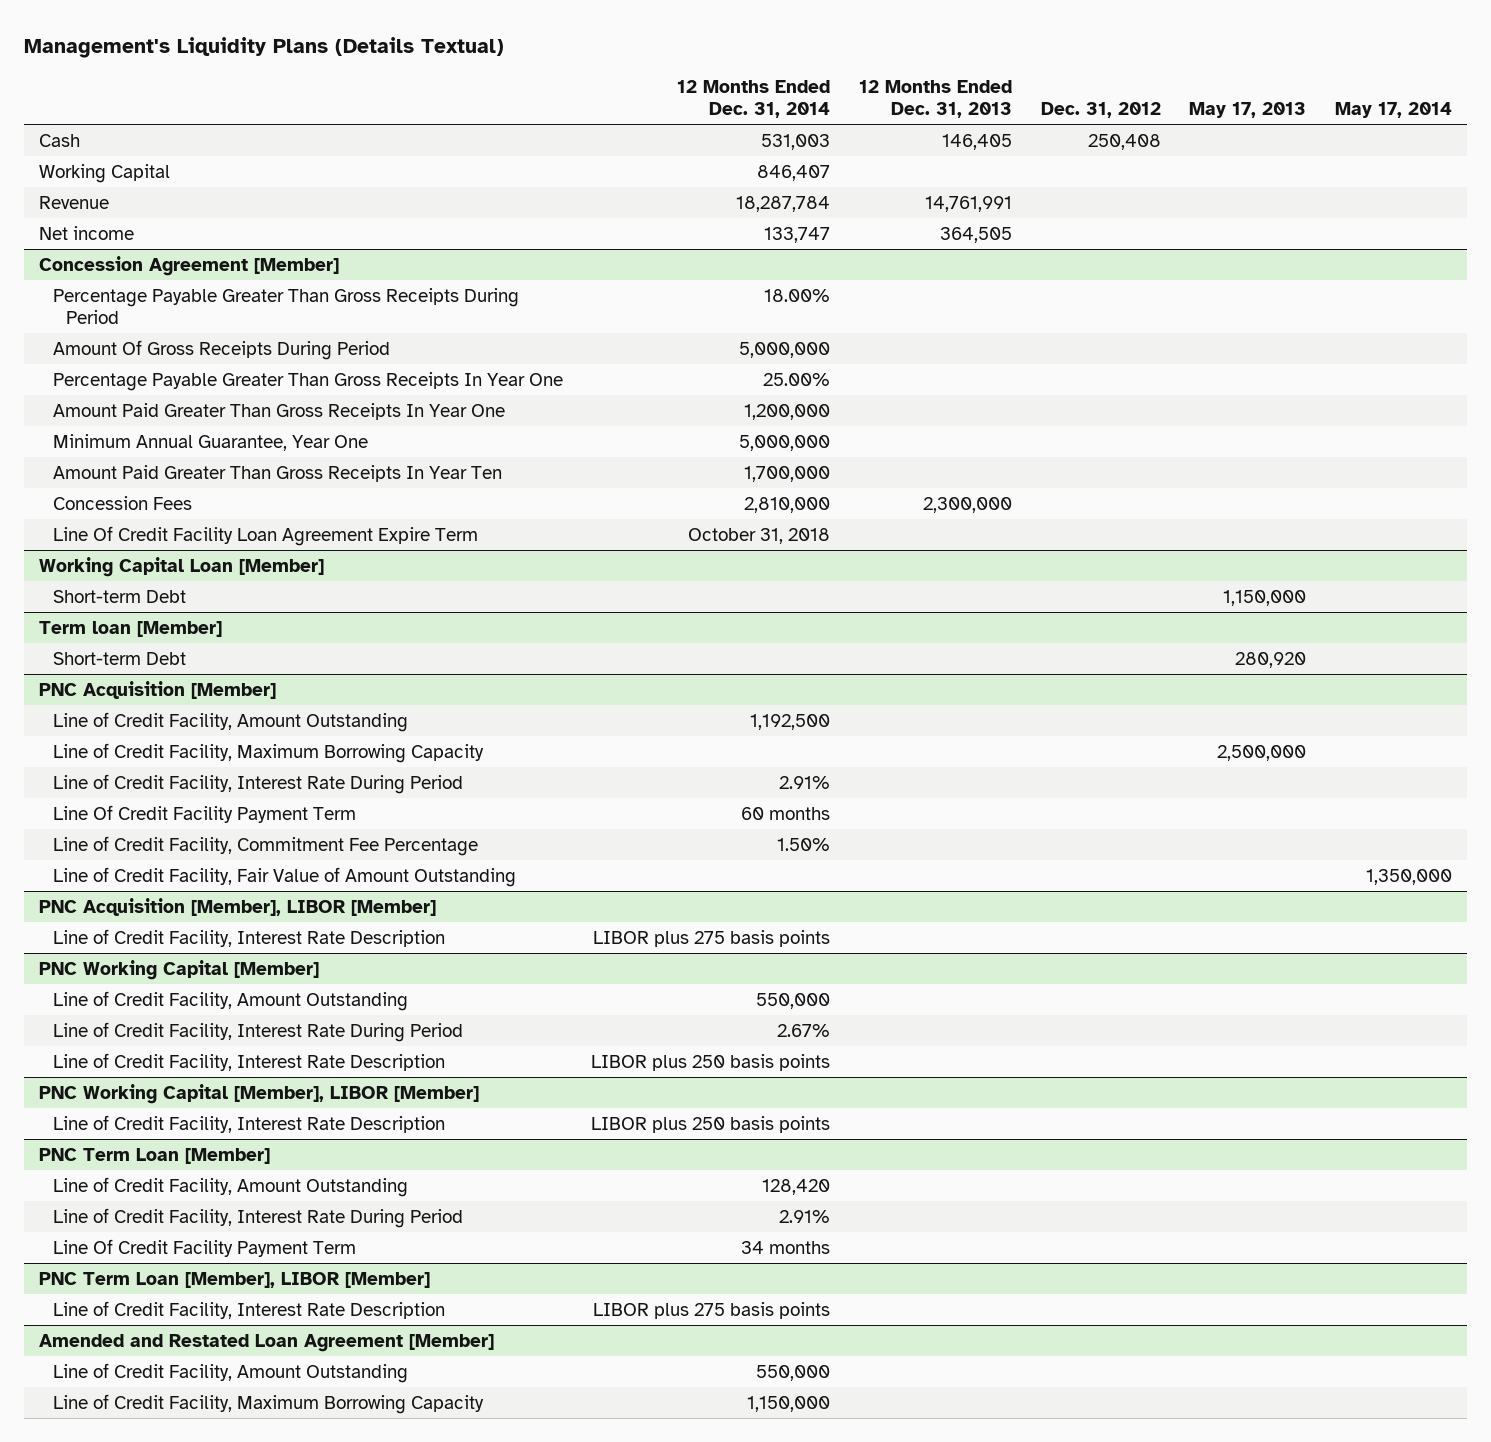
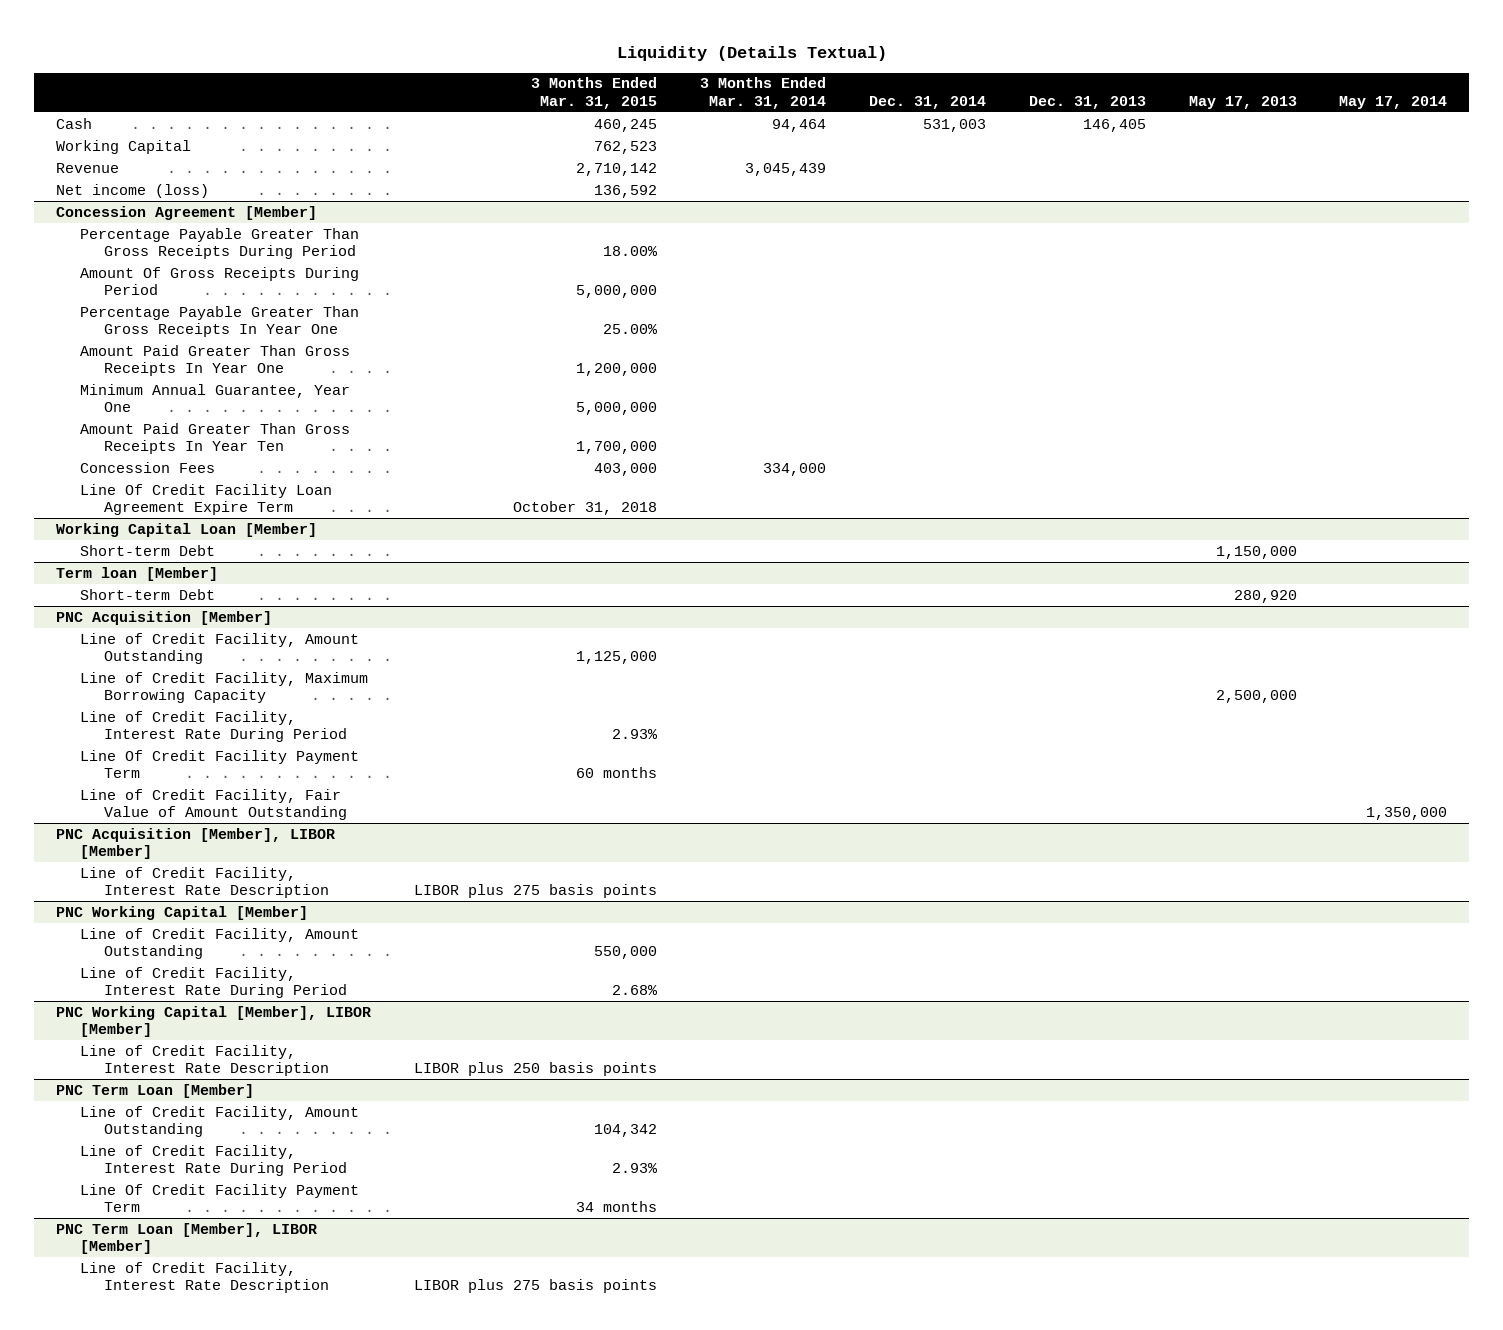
[24,36,505,58] Management's Liquidity Plans (Details Textual) -> [616,45,887,61] Liquidity (Details Textual)
[677,79,831,118] 12 Months Ended Dec. 31, 2014 -> none
[859,79,1013,118] 12 Months Ended Dec. 31, 2013 -> none
[1040,101,1161,118] Dec. 31, 2012 -> none
none -> [530,77,657,109] 3 Months Ended Mar. 31, 2015
none -> [699,77,826,109] 3 Months Ended Mar. 31, 2014
none -> [868,95,986,109] Dec. 31, 2014
none -> [1028,95,1146,109] Dec. 31, 2013
[38,225,134,240] Net income -> [55,183,209,198] Net income (loss)
[52,835,478,856] Line of Credit Facility, Commitment Fee Percentage -> none
[52,1052,445,1071] Line of Credit Facility, Interest Rate Description -> none
[38,1333,494,1352] Amended and Restated Loan Agreement [Member] -> none
[52,1362,408,1383] Line of Credit Facility, Amount Outstanding -> none
[52,1393,484,1414] Line of Credit Facility, Maximum Borrowing Capacity -> none

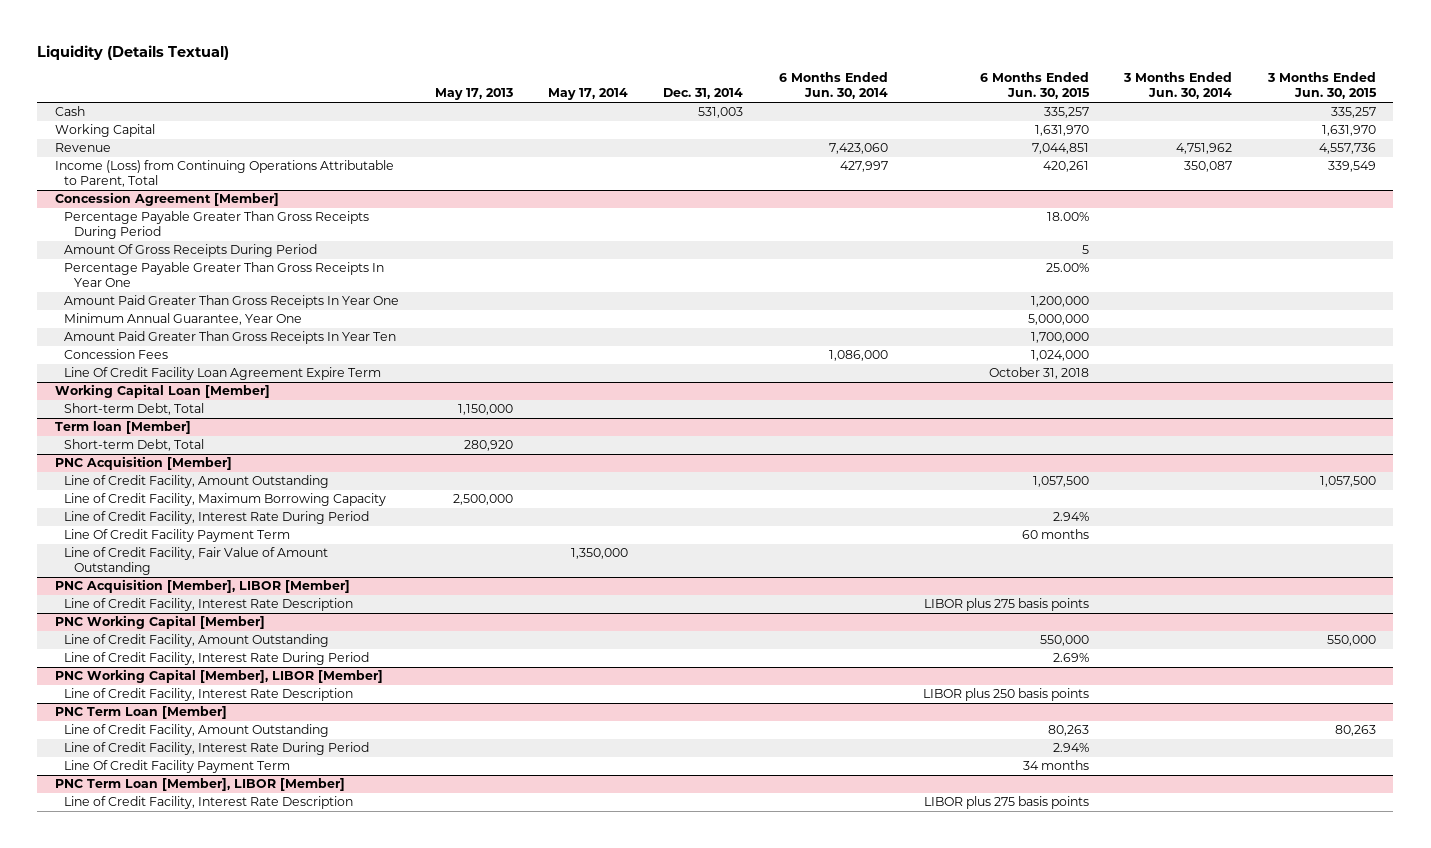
[530,77,657,109] 3 Months Ended Mar. 31, 2015 -> none
[699,77,826,109] 3 Months Ended Mar. 31, 2014 -> none
[1028,95,1146,109] Dec. 31, 2013 -> none
none -> [778,72,888,100] 6 Months Ended Jun. 30, 2014
none -> [980,72,1091,100] 6 Months Ended Jun. 30, 2015
none -> [1123,72,1233,100] 3 Months Ended Jun. 30, 2014
none -> [1266,72,1377,100] 3 Months Ended Jun. 30, 2015
[55,183,209,198] Net income (loss) -> [54,160,394,188] Income (Loss) from Continuing Operations Attributable to Parent, Total
[79,544,215,556] Short-term Debt -> [64,403,205,416] Short-term Debt, Total
[79,588,215,600] Short-term Debt -> [64,439,205,452] Short-term Debt, Total

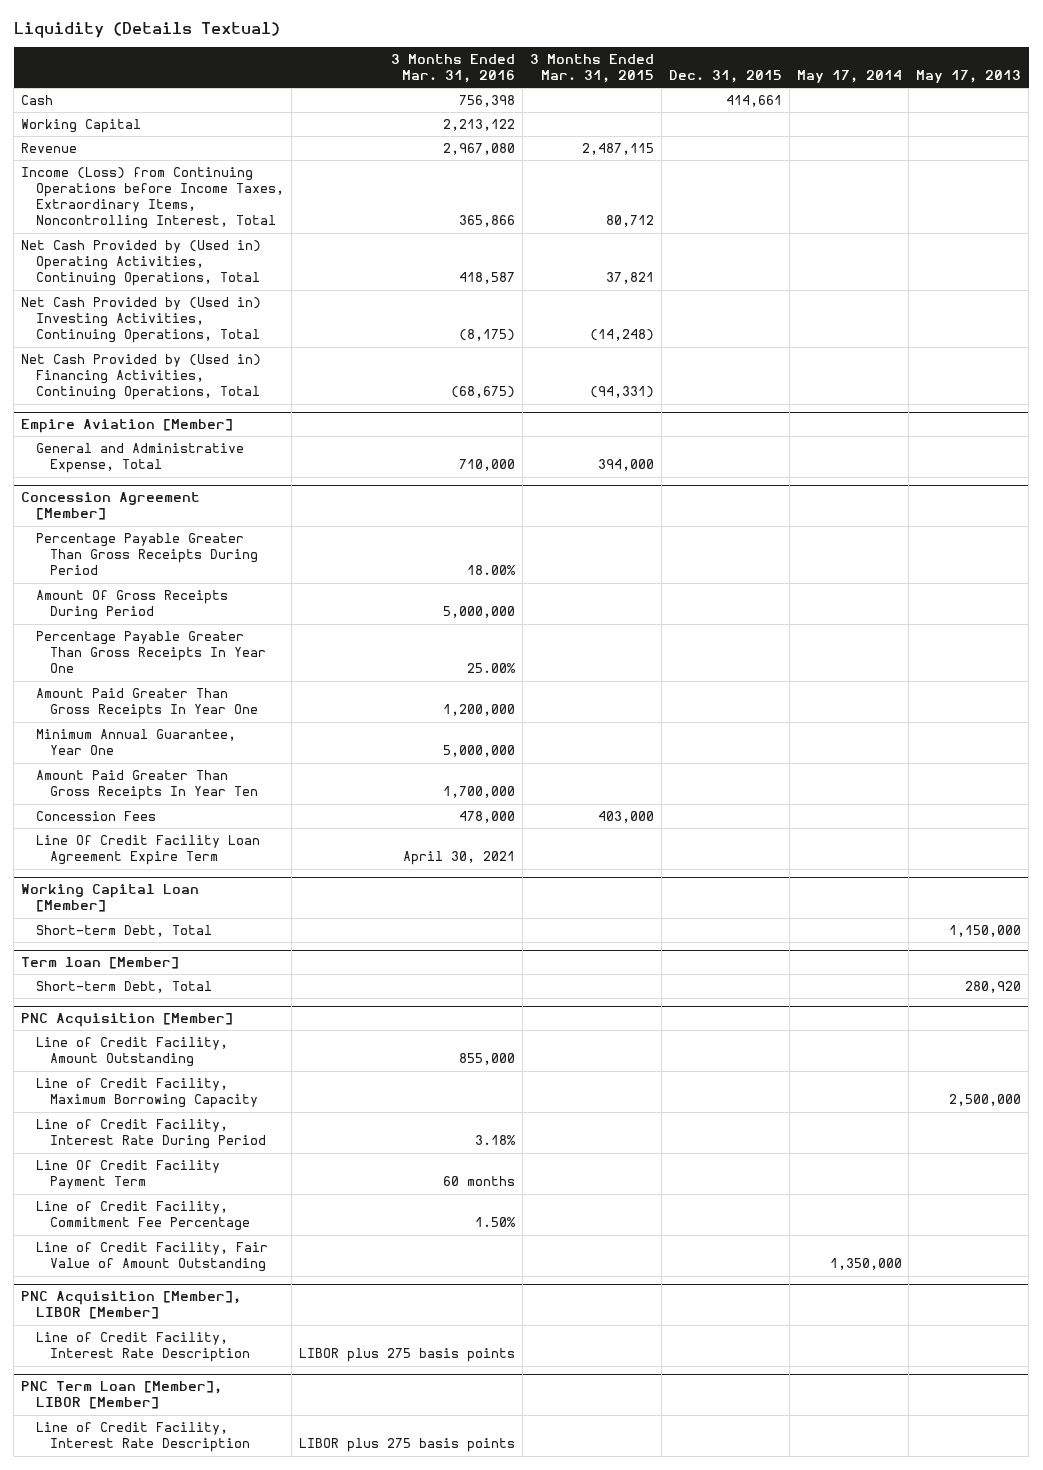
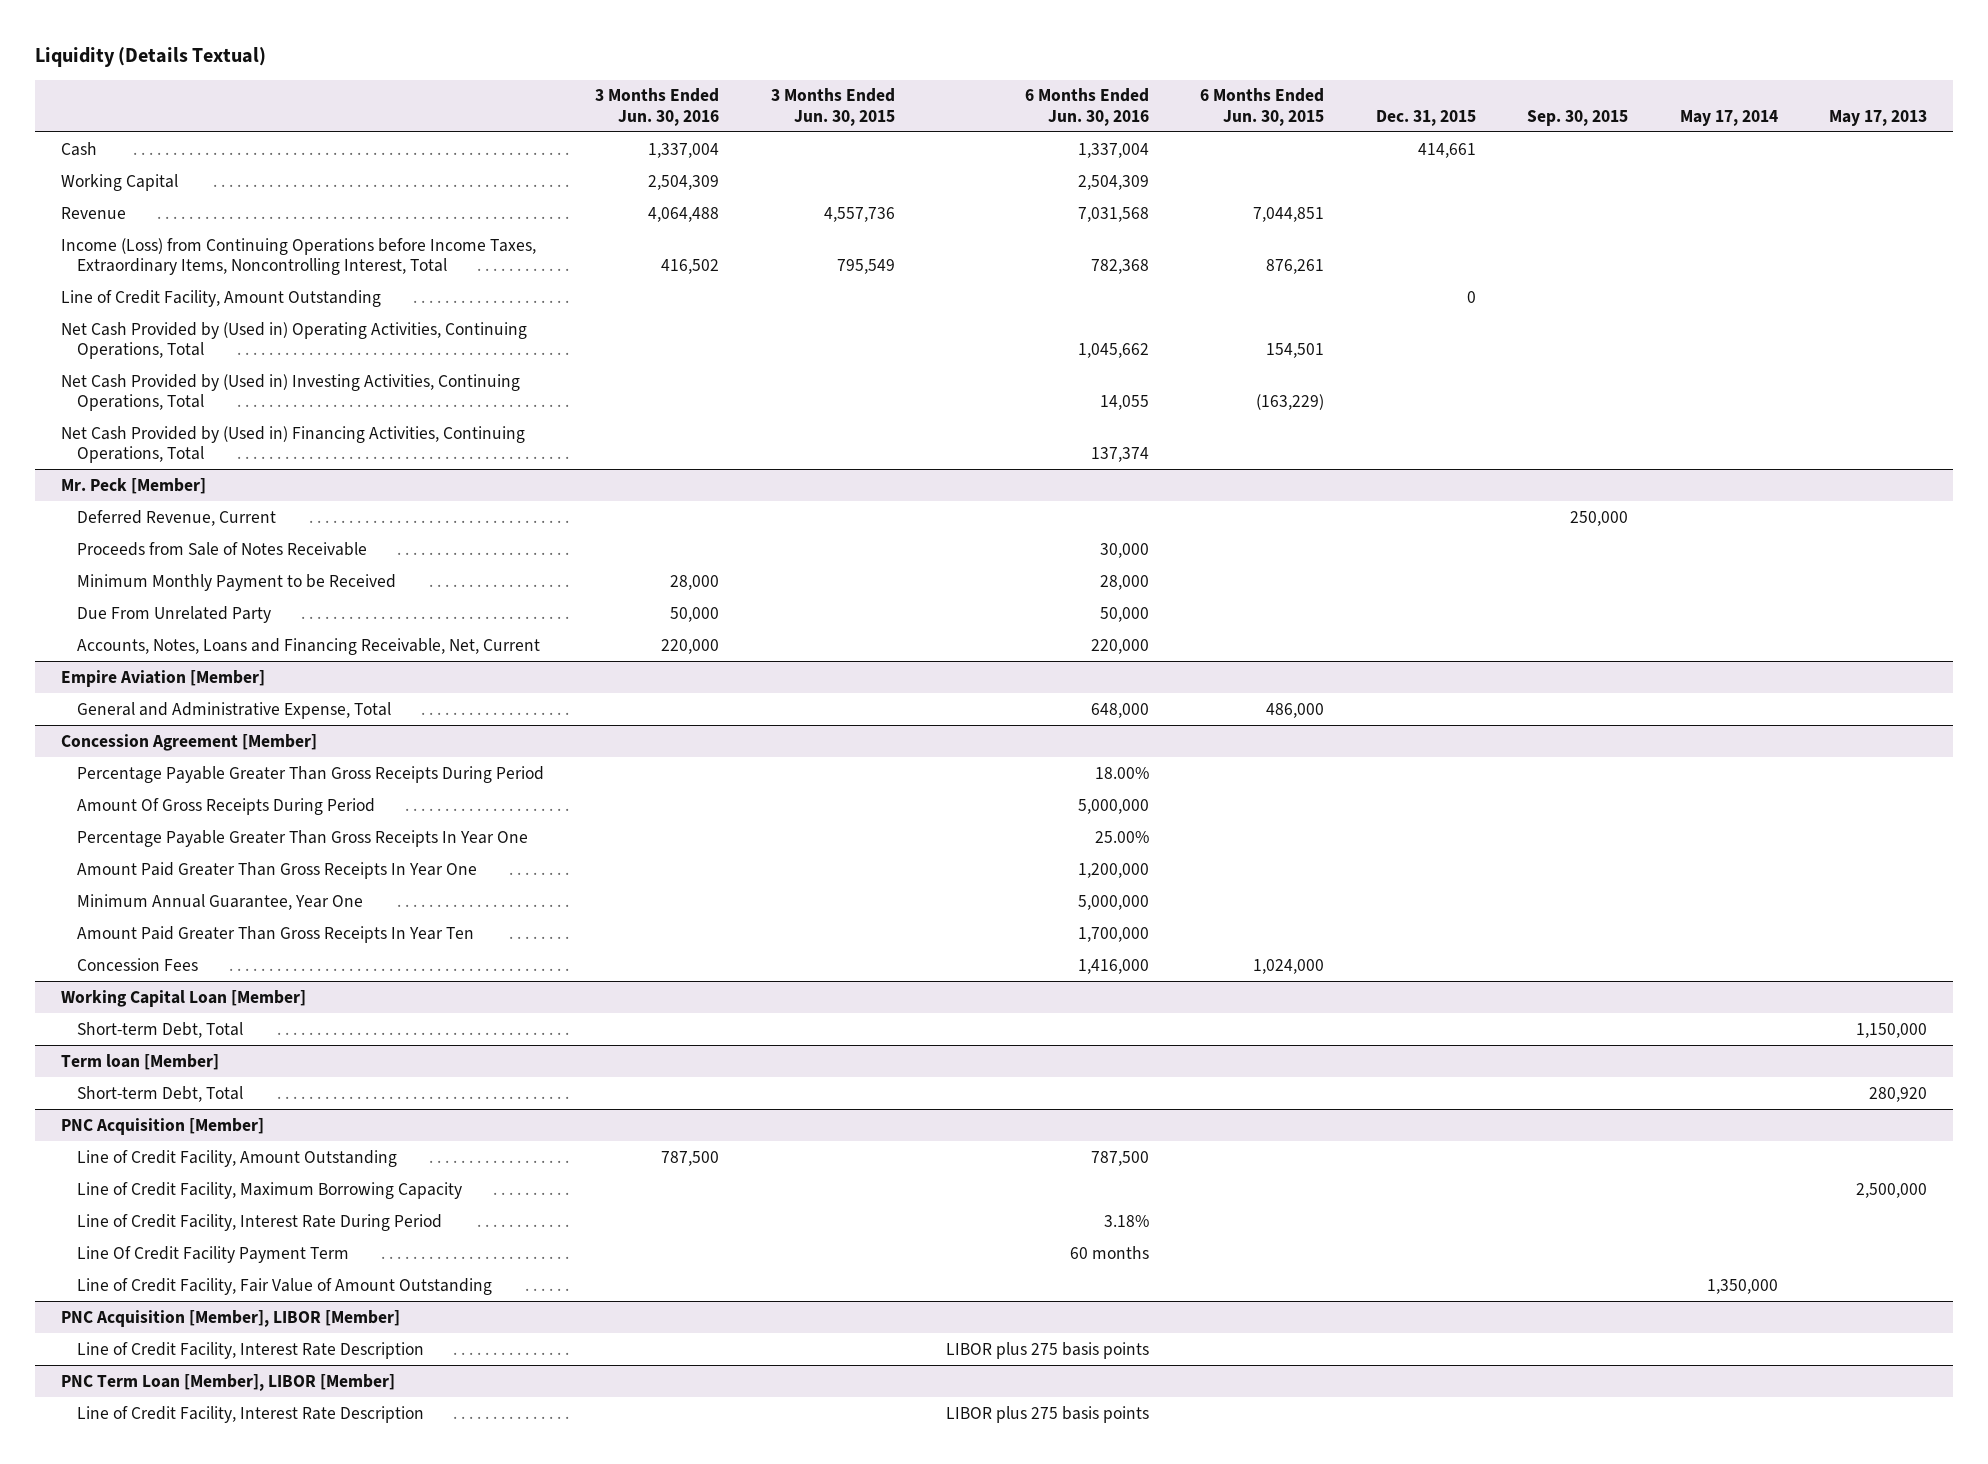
[390,54,515,84] 3 Months Ended Mar. 31, 2016 -> none
[529,54,654,84] 3 Months Ended Mar. 31, 2015 -> none
none -> [595,88,720,126] 3 Months Ended Jun. 30, 2016
none -> [770,88,895,126] 3 Months Ended Jun. 30, 2015
none -> [1024,88,1149,126] 6 Months Ended Jun. 30, 2016
none -> [1200,88,1325,126] 6 Months Ended Jun. 30, 2015
none -> [1527,109,1629,126] Sep. 30, 2015
none -> [60,289,381,307] Line of Credit Facility, Amount Outstanding
none -> [60,477,206,494] Mr. Peck [Member]
none -> [76,509,276,526] Deferred Revenue, Current
none -> [76,541,367,556] Proceeds from Sale of Notes Receivable
none -> [76,573,396,591] Minimum Monthly Payment to be Received
none -> [76,605,271,623] Due From Unrelated Party
none -> [76,637,540,655] Accounts, Notes, Loans and Financing Receivable, Net, Current
[35,835,260,866] Line Of Credit Facility Loan Agreement Expire Term -> none
[35,1201,250,1232] Line of Credit Facility, Commitment Fee Percentage -> none

